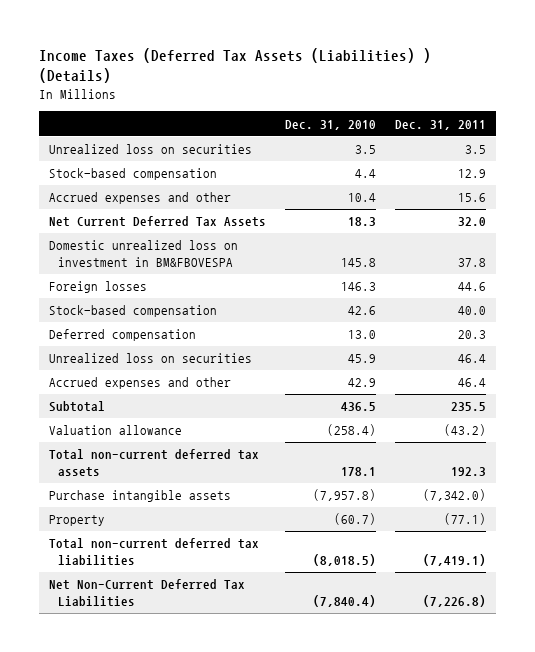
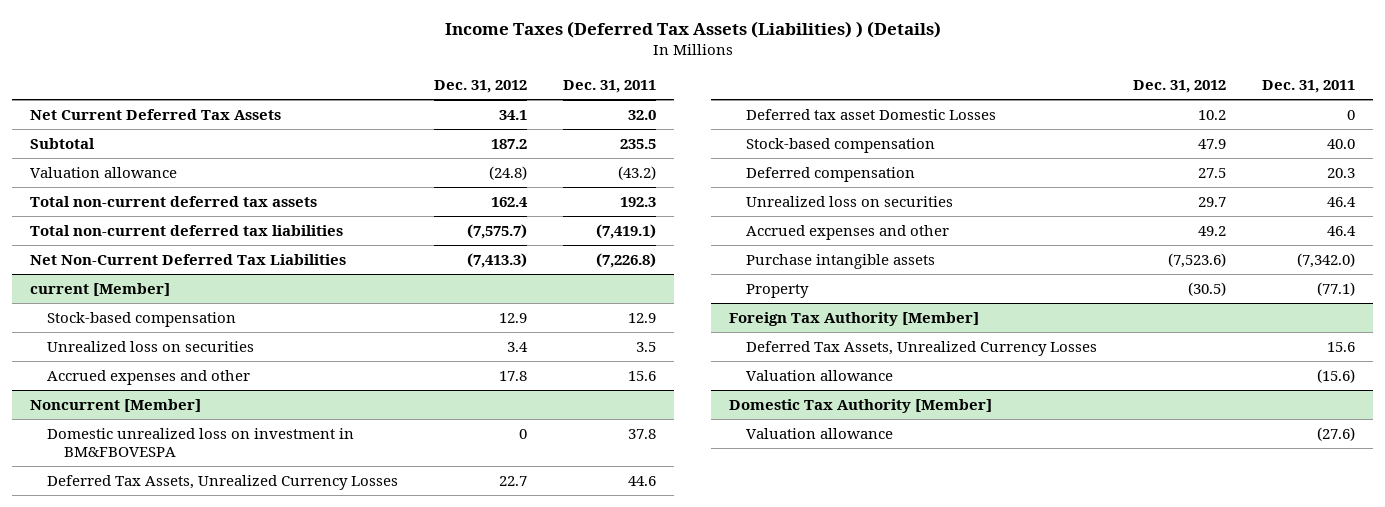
[285,119,377,130] Dec. 31, 2010 -> none
none -> [434,80,528,94] Dec. 31, 2012
[48,144,252,155] Unrealized loss on securities -> none
[48,216,266,228] Net Current Deferred Tax Assets -> [30,108,282,120] Net Current Deferred Tax Assets
[48,401,105,413] Subtotal -> [30,137,96,149] Subtotal
[48,425,182,436] Valuation allowance -> [30,166,178,178] Valuation allowance
[48,449,259,477] Total non-current deferred tax assets -> [30,195,318,207] Total non-current deferred tax assets
[48,538,259,566] Total non-current deferred tax liabilities -> [30,224,344,236] Total non-current deferred tax liabilities
[48,579,245,607] Net Non-Current Deferred Tax Liabilities -> [30,253,347,265] Net Non-Current Deferred Tax Liabilities
none -> [30,282,171,296] current [Member]
none -> [47,340,255,352] Unrealized loss on securities
none -> [30,398,202,412] Noncurrent [Member]
[48,281,147,294] Foreign losses -> [47,474,399,490] Deferred Tax Assets, Unrealized Currency Losses
none -> [746,108,997,120] Deferred tax asset Domestic Losses
none -> [729,311,980,326] Foreign Tax Authority [Member]
none -> [746,340,1098,356] Deferred Tax Assets, Unrealized Currency Losses
none -> [746,369,894,381] Valuation allowance
none -> [729,398,993,413] Domestic Tax Authority [Member]
none -> [746,427,894,439] Valuation allowance

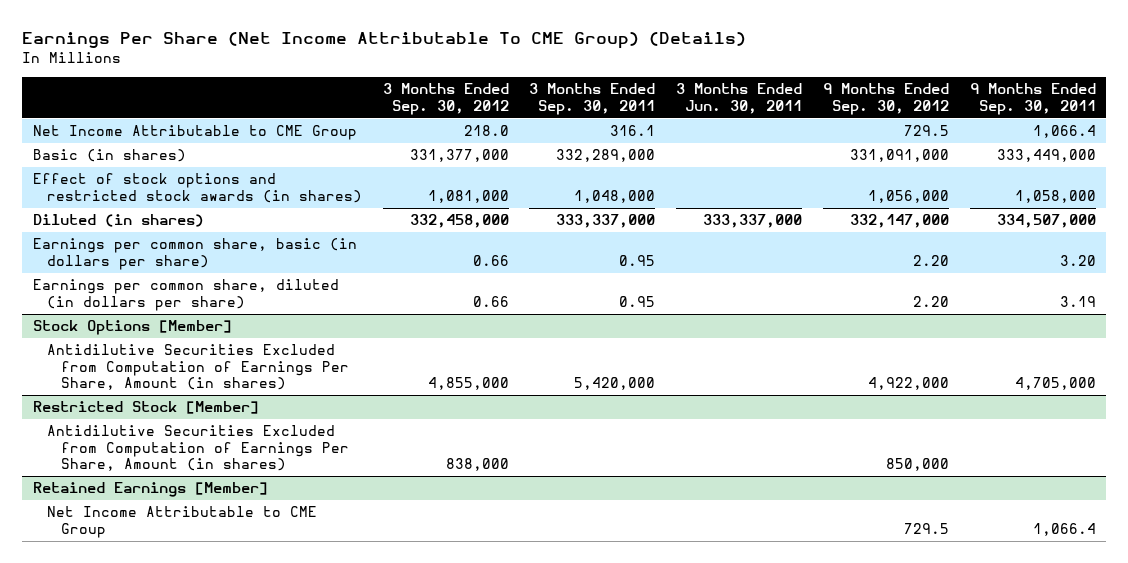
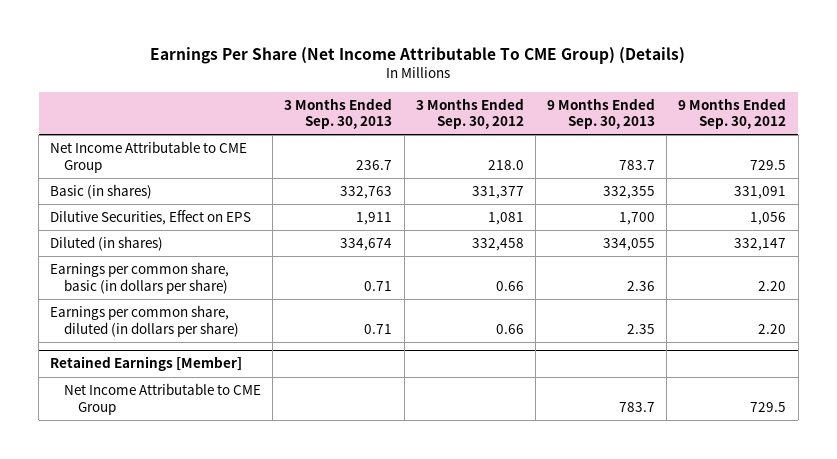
[529,83,656,115] 3 Months Ended Sep. 30, 2011 -> none
[676,83,803,114] 3 Months Ended Jun. 30, 2011 -> none
[969,83,1096,115] 9 Months Ended Sep. 30, 2011 -> none
none -> [284,97,393,130] 3 Months Ended Sep. 30, 2013
none -> [547,97,656,130] 9 Months Ended Sep. 30, 2013
[32,173,362,203] Effect of stock options and restricted stock awards (in shares) -> none
[409,149,509,163] 331,377,000 -> [471,186,524,200] 331,377
[850,149,950,163] 331,091,000 -> [734,186,787,200] 331,091
none -> [50,210,252,226] Dilutive Securities, Effect on EPS
[409,214,509,229] 332,458,000 -> [471,238,524,252] 332,458
[850,214,950,229] 332,147,000 -> [734,238,787,252] 332,147
[32,320,232,336] Stock Options [Member] -> none
[46,344,350,391] Antidilutive Securities Excluded from Computation of Earnings Per Share, Amount (in shares) -> none
[32,401,259,415] Restricted Stock [Member] -> none
[46,425,350,472] Antidilutive Securities Excluded from Computation of Earnings Per Share, Amount (in shares) -> none

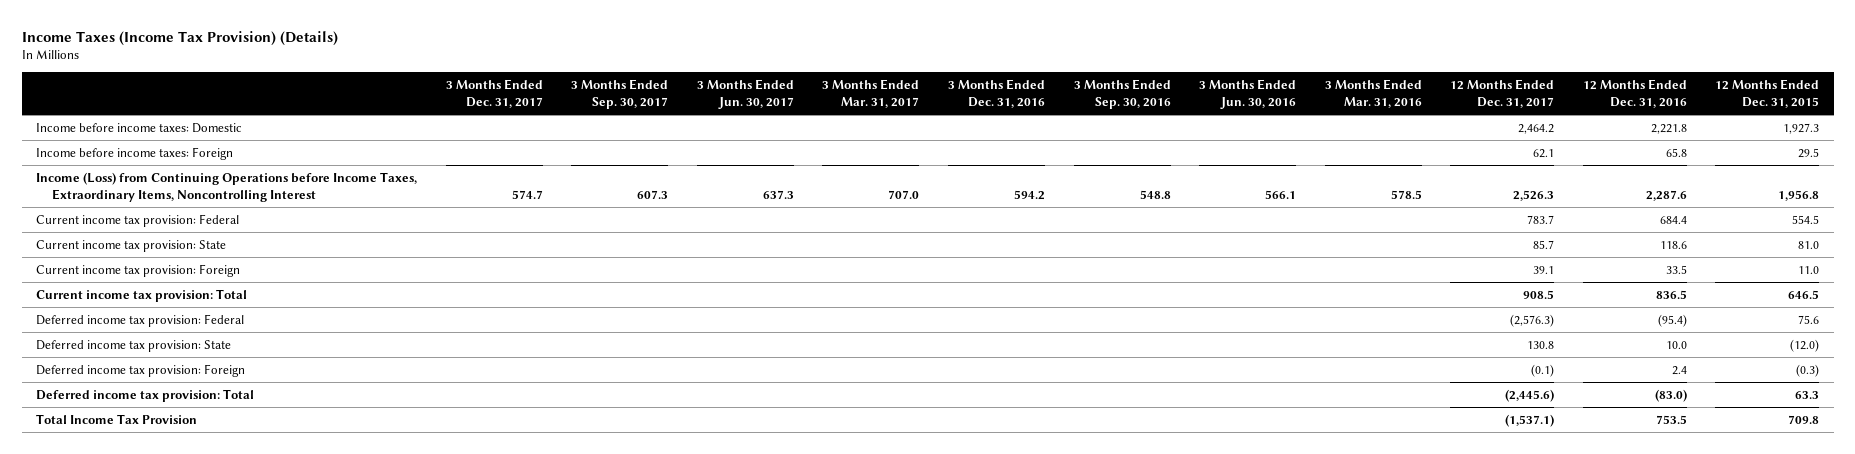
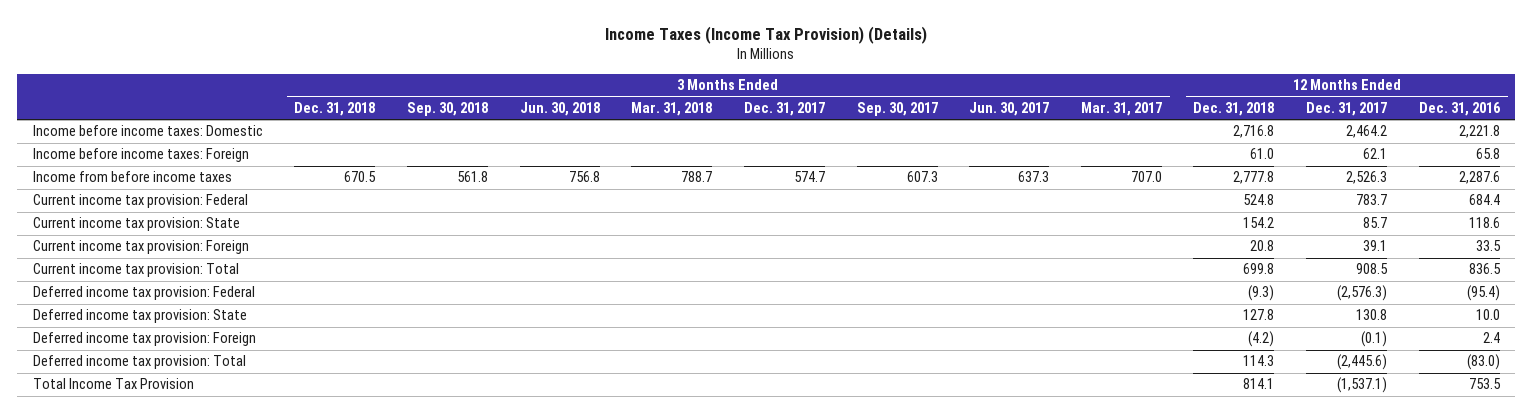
[947,79,1045,109] 3 Months Ended Dec. 31, 2016 -> none
[1073,79,1171,110] 3 Months Ended Sep. 30, 2016 -> none
[1199,79,1297,110] 3 Months Ended Jun. 30, 2016 -> none
[1324,79,1422,109] 3 Months Ended Mar. 31, 2016 -> none
[1715,79,1820,109] 12 Months Ended Dec. 31, 2015 -> none
none -> [294,101,376,116] Dec. 31, 2018
none -> [407,101,489,116] Sep. 30, 2018
none -> [519,101,600,116] Jun. 30, 2018
none -> [631,101,713,116] Mar. 31, 2018
none -> [1193,101,1275,116] Dec. 31, 2018
[35,171,417,202] Income (Loss) from Continuing Operations before Income Taxes, Extraordinary Items, Noncontrolling Interest -> [32,171,232,183] Income from before income taxes

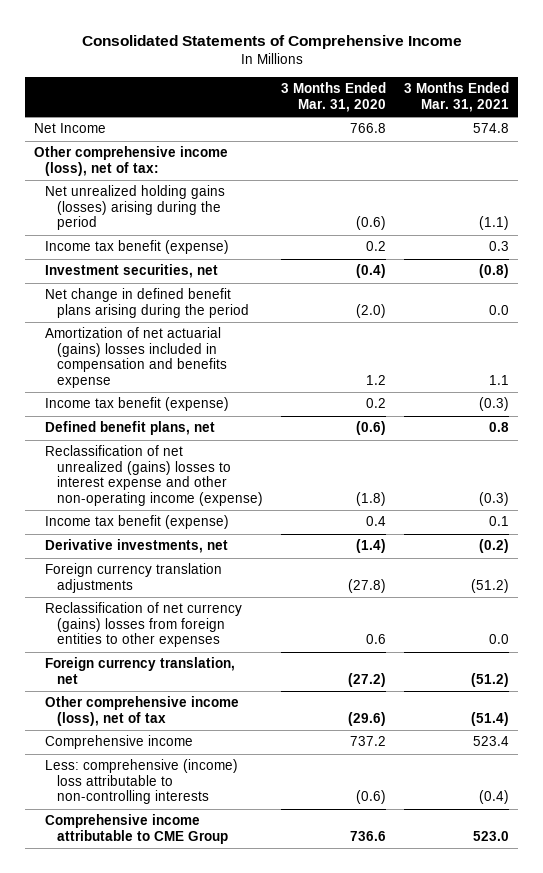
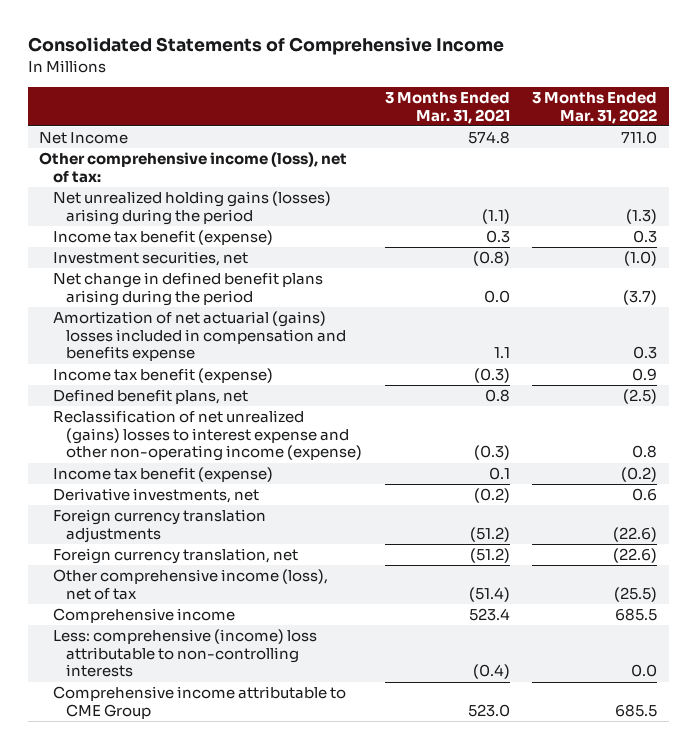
[280,82,386,112] 3 Months Ended Mar. 31, 2020 -> none
none -> [532,92,658,124] 3 Months Ended Mar. 31, 2022
[45,602,243,648] Reclassification of net currency (gains) losses from foreign entities to other expenses -> none

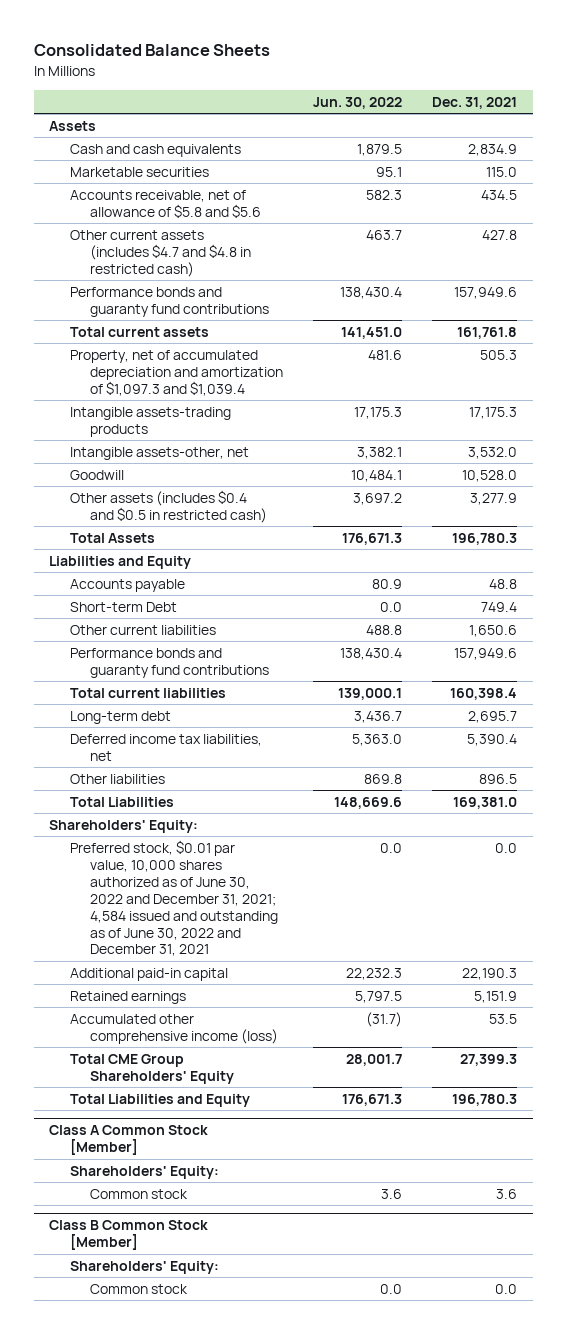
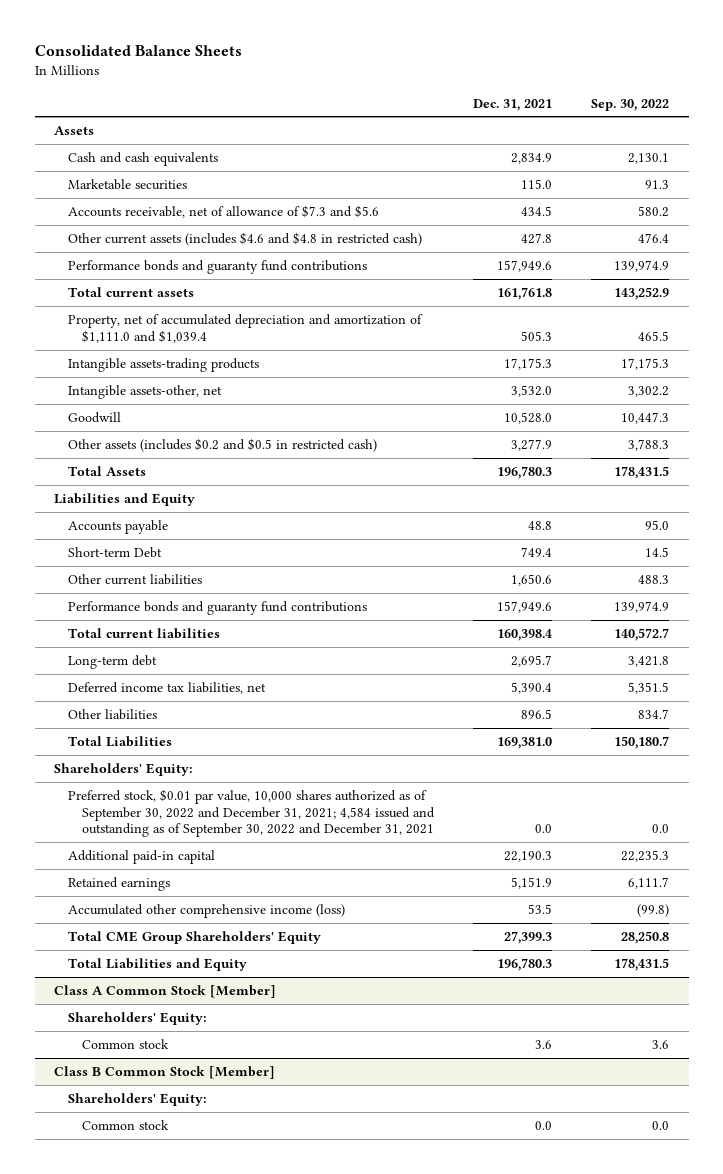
[313,96,403,109] Jun. 30, 2022 -> none
none -> [591,98,670,111] Sep. 30, 2022
[69,189,262,218] Accounts receivable, net of allowance of $5.8 and $5.6 -> [68,205,380,219] Accounts receivable, net of allowance of $7.3 and $5.6
[69,229,252,277] Other current assets (includes $4.7 and $4.8 in restricted cash) -> [68,232,423,247] Other current assets (includes $4.6 and $4.8 in restricted cash)
[69,349,284,396] Property, net of accumulated depreciation and amortization of $1,097.3 and $1,039.4 -> [68,314,424,343] Property, net of accumulated depreciation and amortization of $1,111.0 and $1,039.4
[69,489,268,523] Other assets (includes $0.4 and $0.5 in restricted cash) -> [68,438,378,453] Other assets (includes $0.2 and $0.5 in restricted cash)
[69,839,279,957] Preferred stock, $0.01 par value, 10,000 shares authorized as of June 30, 2022 and December 31, 2021; 4,584 issued and outstanding as of June 30, 2022 and December 31, 2021 -> [68,789,436,838] Preferred stock, $0.01 par value, 10,000 shares authorized as of September 30, 2022 and December 31, 2021; 4,584 issued and outstanding as of September 30, 2022 and December 31, 2021

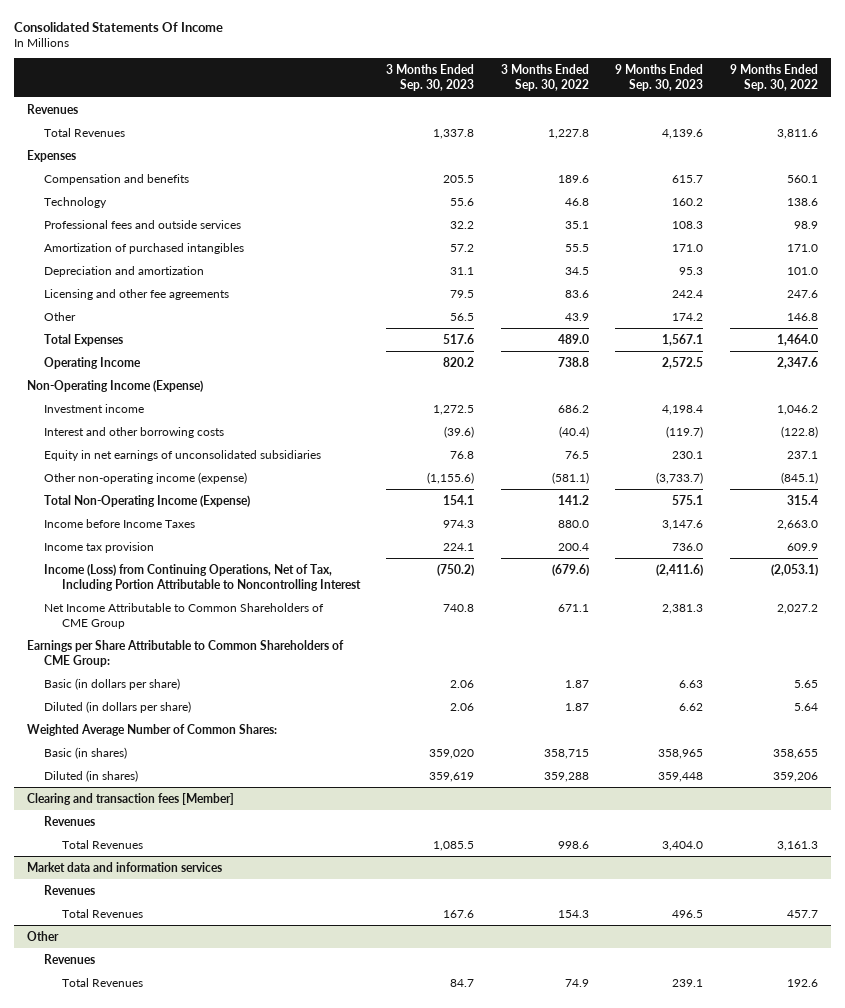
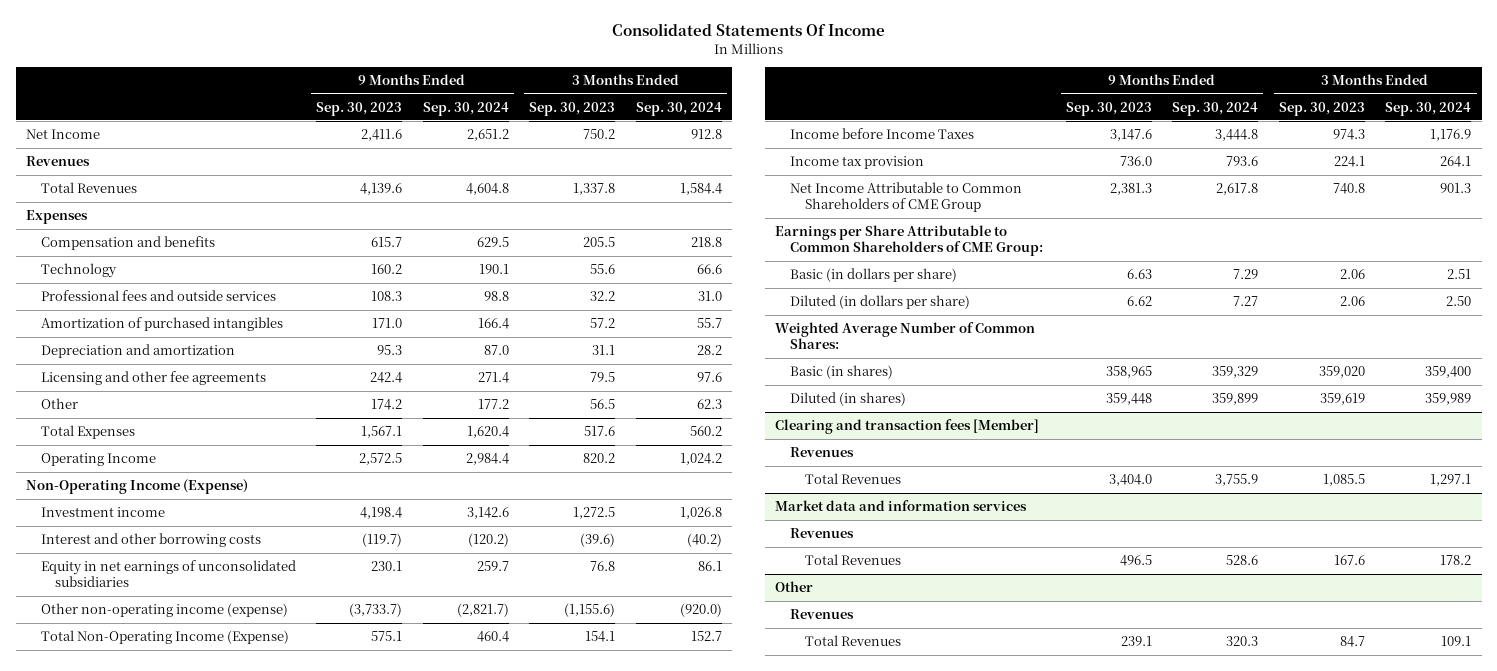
[500,64,589,91] 3 Months Ended Sep. 30, 2022 -> none
[729,64,818,91] 9 Months Ended Sep. 30, 2022 -> none
none -> [422,101,509,116] Sep. 30, 2024
none -> [635,101,722,116] Sep. 30, 2024
none -> [25,129,100,140] Net Income
[44,563,361,591] Income (Loss) from Continuing Operations, Net of Tax, Including Portion Attributable to Noncontrolling Interest -> none

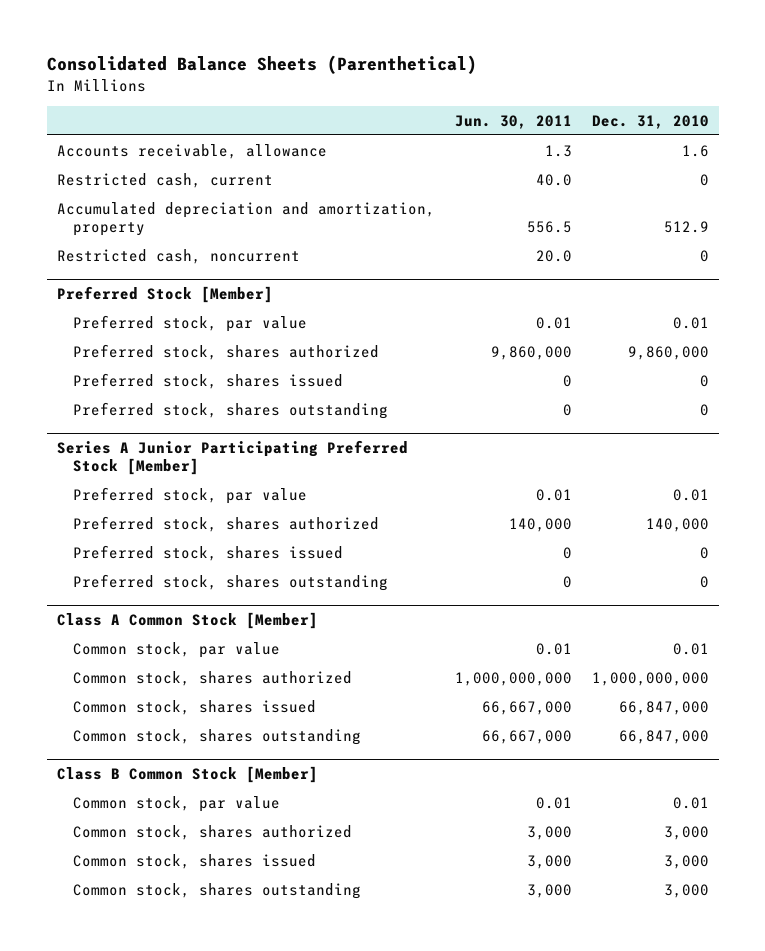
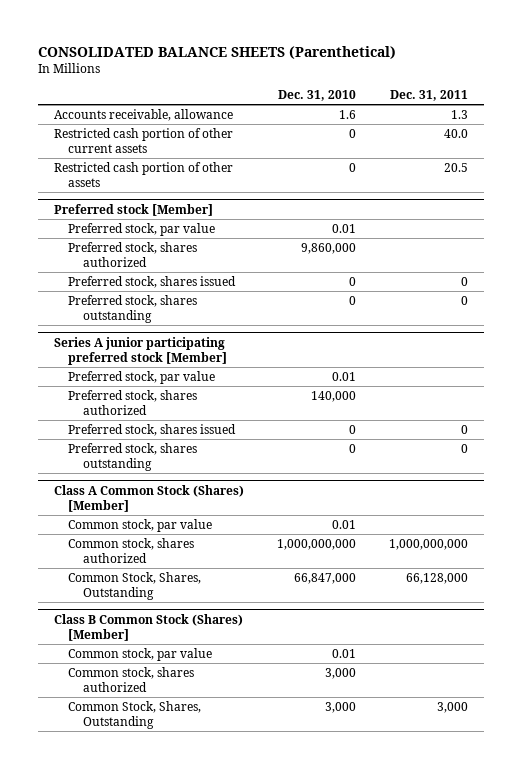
[46,55,477,75] Consolidated Balance Sheets (Parenthetical) -> [37,45,396,59] CONSOLIDATED BALANCE SHEETS (Parenthetical)
[454,114,572,129] Jun. 30, 2011 -> none
none -> [389,90,468,102] Dec. 31, 2011
[56,201,435,237] Accumulated depreciation and amortization, property -> none
[56,172,273,188] Restricted cash, current -> [54,127,234,154] Restricted cash portion of other current assets
[56,248,300,264] Restricted cash, noncurrent -> [54,161,234,188] Restricted cash portion of other assets
[56,285,273,303] Preferred Stock [Member] -> [54,203,214,216] Preferred stock [Member]
[56,439,408,476] Series A Junior Participating Preferred Stock [Member] -> [54,336,228,365] Series A junior participating preferred stock [Member]
[56,611,318,629] Class A Common Stock [Member] -> [54,484,245,512] Class A Common Stock (Shares) [Member]
[73,699,317,715] Common stock, shares issued -> none
[73,728,362,745] Common stock, shares outstanding -> [68,571,202,601] Common Stock, Shares, Outstanding
[56,765,318,783] Class B Common Stock [Member] -> [54,613,244,641] Class B Common Stock (Shares) [Member]
[73,853,317,869] Common stock, shares issued -> none
[73,882,362,899] Common stock, shares outstanding -> [68,700,202,730] Common Stock, Shares, Outstanding

